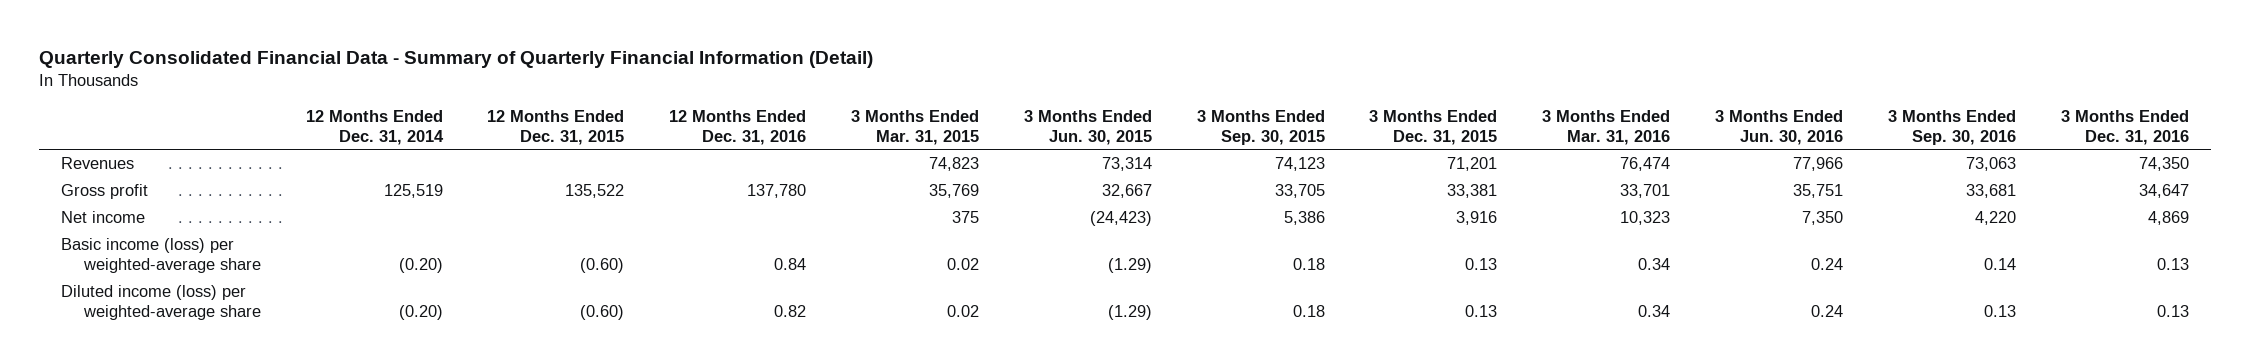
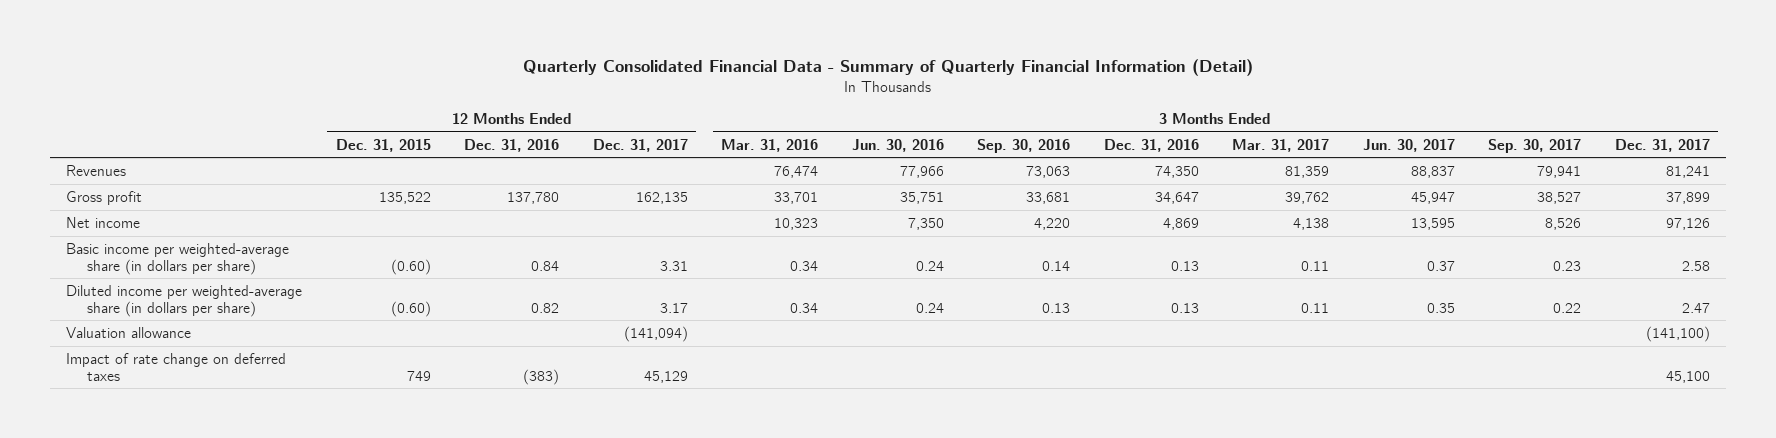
[305,109,444,145] 12 Months Ended Dec. 31, 2014 -> none
[850,109,979,145] 3 Months Ended Mar. 31, 2015 -> none
[1023,109,1152,145] 3 Months Ended Jun. 30, 2015 -> none
[1196,109,1325,145] 3 Months Ended Sep. 30, 2015 -> none
[1369,109,1498,145] 3 Months Ended Dec. 31, 2015 -> none
none -> [592,138,688,152] Dec. 31, 2017
none -> [1232,138,1330,152] Mar. 31, 2017
none -> [1362,138,1455,152] Jun. 30, 2017
none -> [1488,138,1582,153] Sep. 30, 2017
none -> [1614,138,1710,152] Dec. 31, 2017
[61,238,261,273] Basic income (loss) per weighted-average share -> [66,242,290,275] Basic income per weighted-average share (in dollars per share)
[61,285,261,320] Diluted income (loss) per weighted-average share -> [66,284,303,317] Diluted income per weighted-average share (in dollars per share)
none -> [66,326,192,338] Valuation allowance
none -> [66,352,287,381] Impact of rate change on deferred taxes

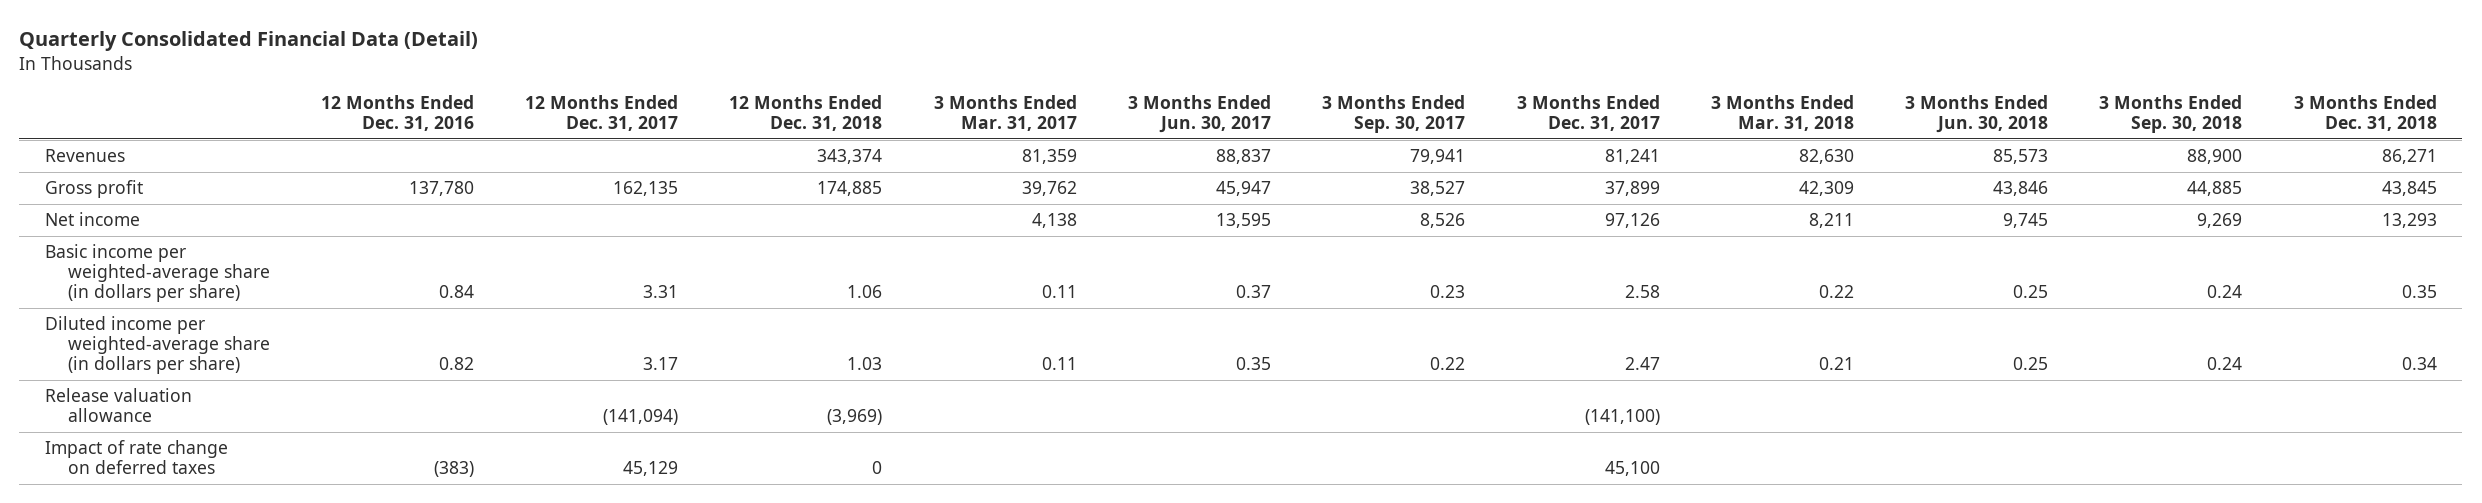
[522,59,1253,77] Quarterly Consolidated Financial Data - Summary of Quarterly Financial Information (Detail) -> [19,31,479,52] Quarterly Consolidated Financial Data (Detail)
[335,138,431,152] Dec. 31, 2015 -> none
[721,138,819,152] Mar. 31, 2016 -> none
[851,138,944,152] Jun. 30, 2016 -> none
[977,138,1071,153] Sep. 30, 2016 -> none
[1103,138,1199,152] Dec. 31, 2016 -> none
none -> [729,95,883,132] 12 Months Ended Dec. 31, 2018
none -> [1710,95,1854,132] 3 Months Ended Mar. 31, 2018
none -> [1905,95,2049,134] 3 Months Ended Jun. 30, 2018
none -> [2099,95,2243,134] 3 Months Ended Sep. 30, 2018
none -> [2293,95,2437,132] 3 Months Ended Dec. 31, 2018
[66,326,192,338] Valuation allowance -> [44,388,192,423] Release valuation allowance

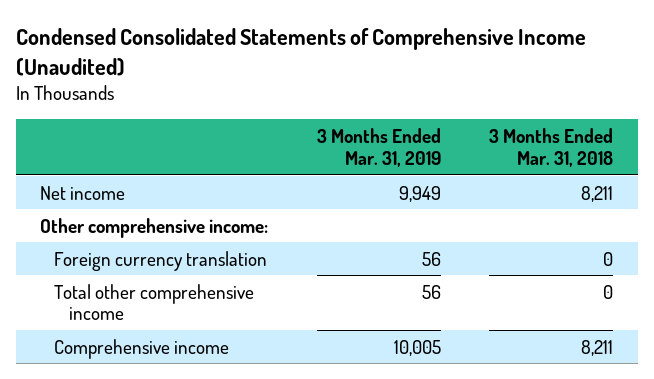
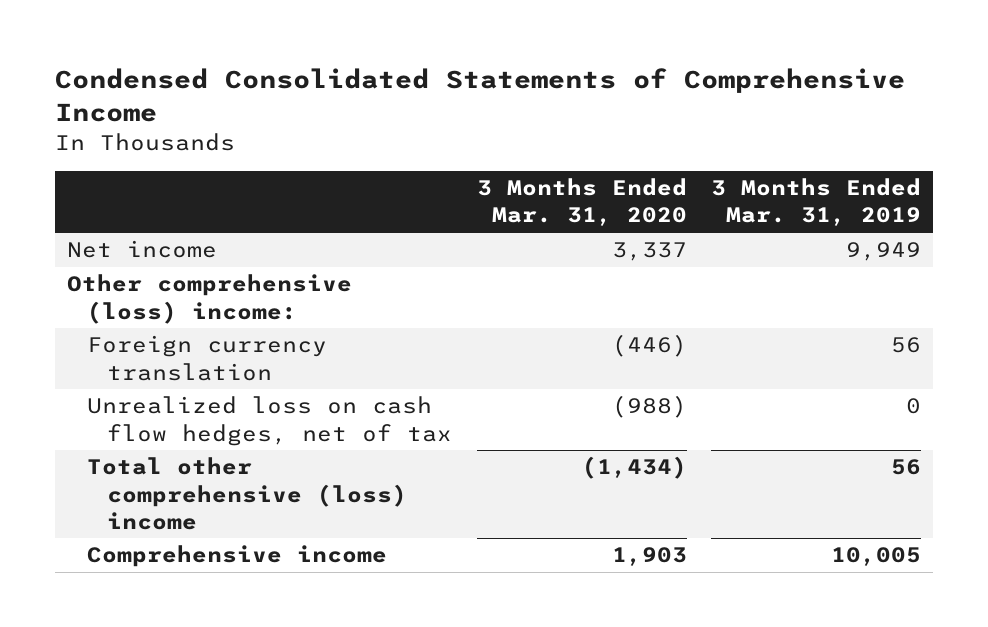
[16,28,587,76] Condensed Consolidated Statements of Comprehensive Income (Unaudited) -> [55,68,906,122] Condensed Consolidated Statements of Comprehensive Income
[489,127,614,167] 3 Months Ended Mar. 31, 2018 -> none
none -> [476,178,687,227] 3 Months Ended Mar. 31, 2020
[40,217,269,238] Other comprehensive income: -> [67,274,353,324] Other comprehensive (loss) income:
none -> [87,396,453,446] Unrealized loss on cash flow hedges, net of tax
[54,283,255,321] Total other comprehensive income -> [87,457,408,530] Total other comprehensive (loss) income

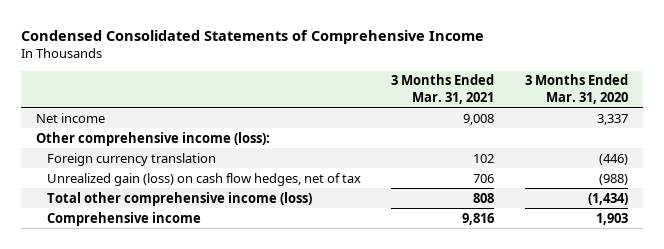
[710,178,921,227] 3 Months Ended Mar. 31, 2019 -> none
none -> [391,74,495,104] 3 Months Ended Mar. 31, 2021
[67,274,353,324] Other comprehensive (loss) income: -> [36,131,271,146] Other comprehensive income (loss):
[87,396,453,446] Unrealized loss on cash flow hedges, net of tax -> [46,172,361,186] Unrealized gain (loss) on cash flow hedges, net of tax
[87,457,408,530] Total other comprehensive (loss) income -> [46,191,312,206] Total other comprehensive income (loss)

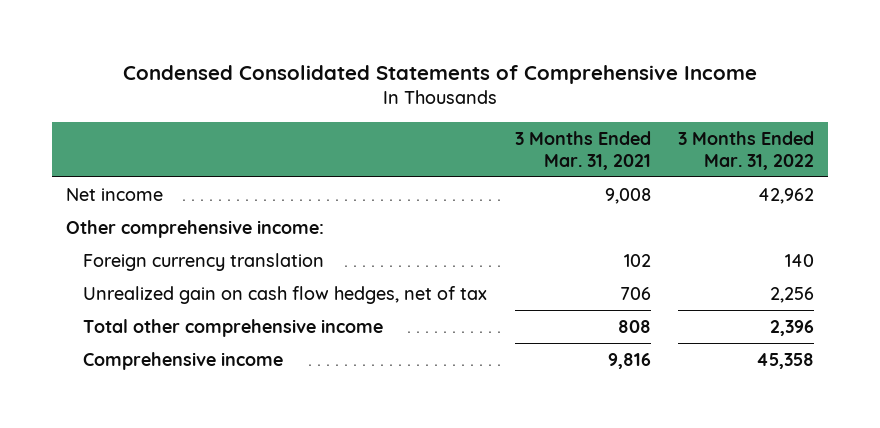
[524,74,628,104] 3 Months Ended Mar. 31, 2020 -> none
none -> [678,131,815,170] 3 Months Ended Mar. 31, 2022
[36,131,271,146] Other comprehensive income (loss): -> [65,219,324,238] Other comprehensive income:
[46,172,361,186] Unrealized gain (loss) on cash flow hedges, net of tax -> [82,285,487,304] Unrealized gain on cash flow hedges, net of tax
[46,191,312,206] Total other comprehensive income (loss) -> [82,318,383,337] Total other comprehensive income

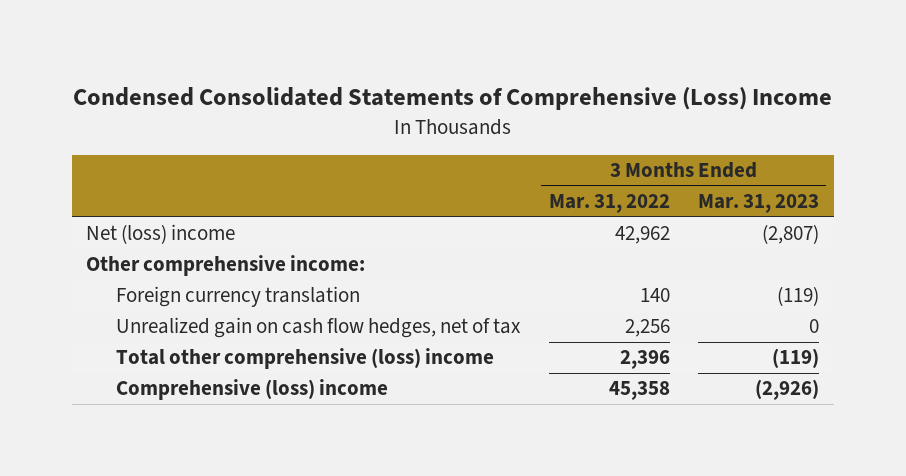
[122,64,757,84] Condensed Consolidated Statements of Comprehensive Income -> [72,87,832,111] Condensed Consolidated Statements of Comprehensive (Loss) Income
[514,131,651,170] 3 Months Ended Mar. 31, 2021 -> none
none -> [698,194,820,214] Mar. 31, 2023
[65,187,163,201] Net income -> [86,224,236,245] Net (loss) income
[82,318,383,337] Total other comprehensive income -> [115,348,494,370] Total other comprehensive (loss) income
[82,351,283,370] Comprehensive income -> [115,379,388,401] Comprehensive (loss) income

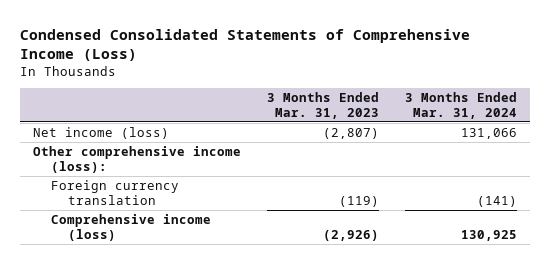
[72,87,832,111] Condensed Consolidated Statements of Comprehensive (Loss) Income -> [20,28,471,61] Condensed Consolidated Statements of Comprehensive Income (Loss)
[548,194,670,214] Mar. 31, 2022 -> none
none -> [405,91,518,119] 3 Months Ended Mar. 31, 2024
[86,224,236,245] Net (loss) income -> [33,126,170,139] Net income (loss)
[86,255,366,277] Other comprehensive income: -> [33,145,242,173] Other comprehensive income (loss):
[115,317,521,339] Unrealized gain on cash flow hedges, net of tax -> none
[115,348,494,370] Total other comprehensive (loss) income -> none
[115,379,388,401] Comprehensive (loss) income -> [50,213,211,241] Comprehensive income (loss)

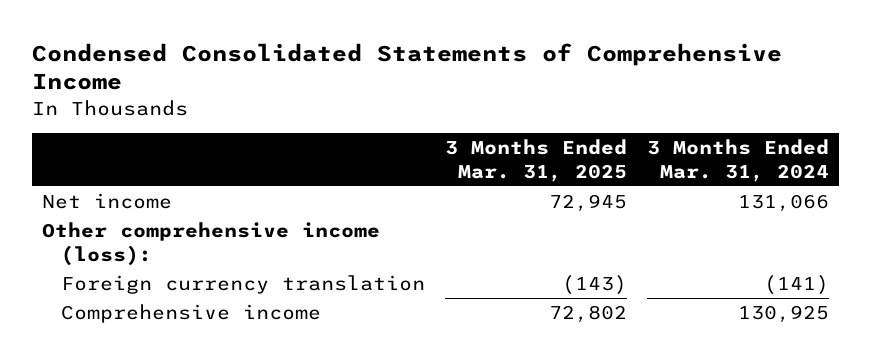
[20,28,471,61] Condensed Consolidated Statements of Comprehensive Income (Loss) -> [31,42,782,91] Condensed Consolidated Statements of Comprehensive Income
[267,91,380,119] 3 Months Ended Mar. 31, 2023 -> none
none -> [444,139,627,182] 3 Months Ended Mar. 31, 2025
[33,126,170,139] Net income (loss) -> [41,193,172,210] Net income
[50,213,211,241] Comprehensive income (loss) -> [60,304,321,324] Comprehensive income

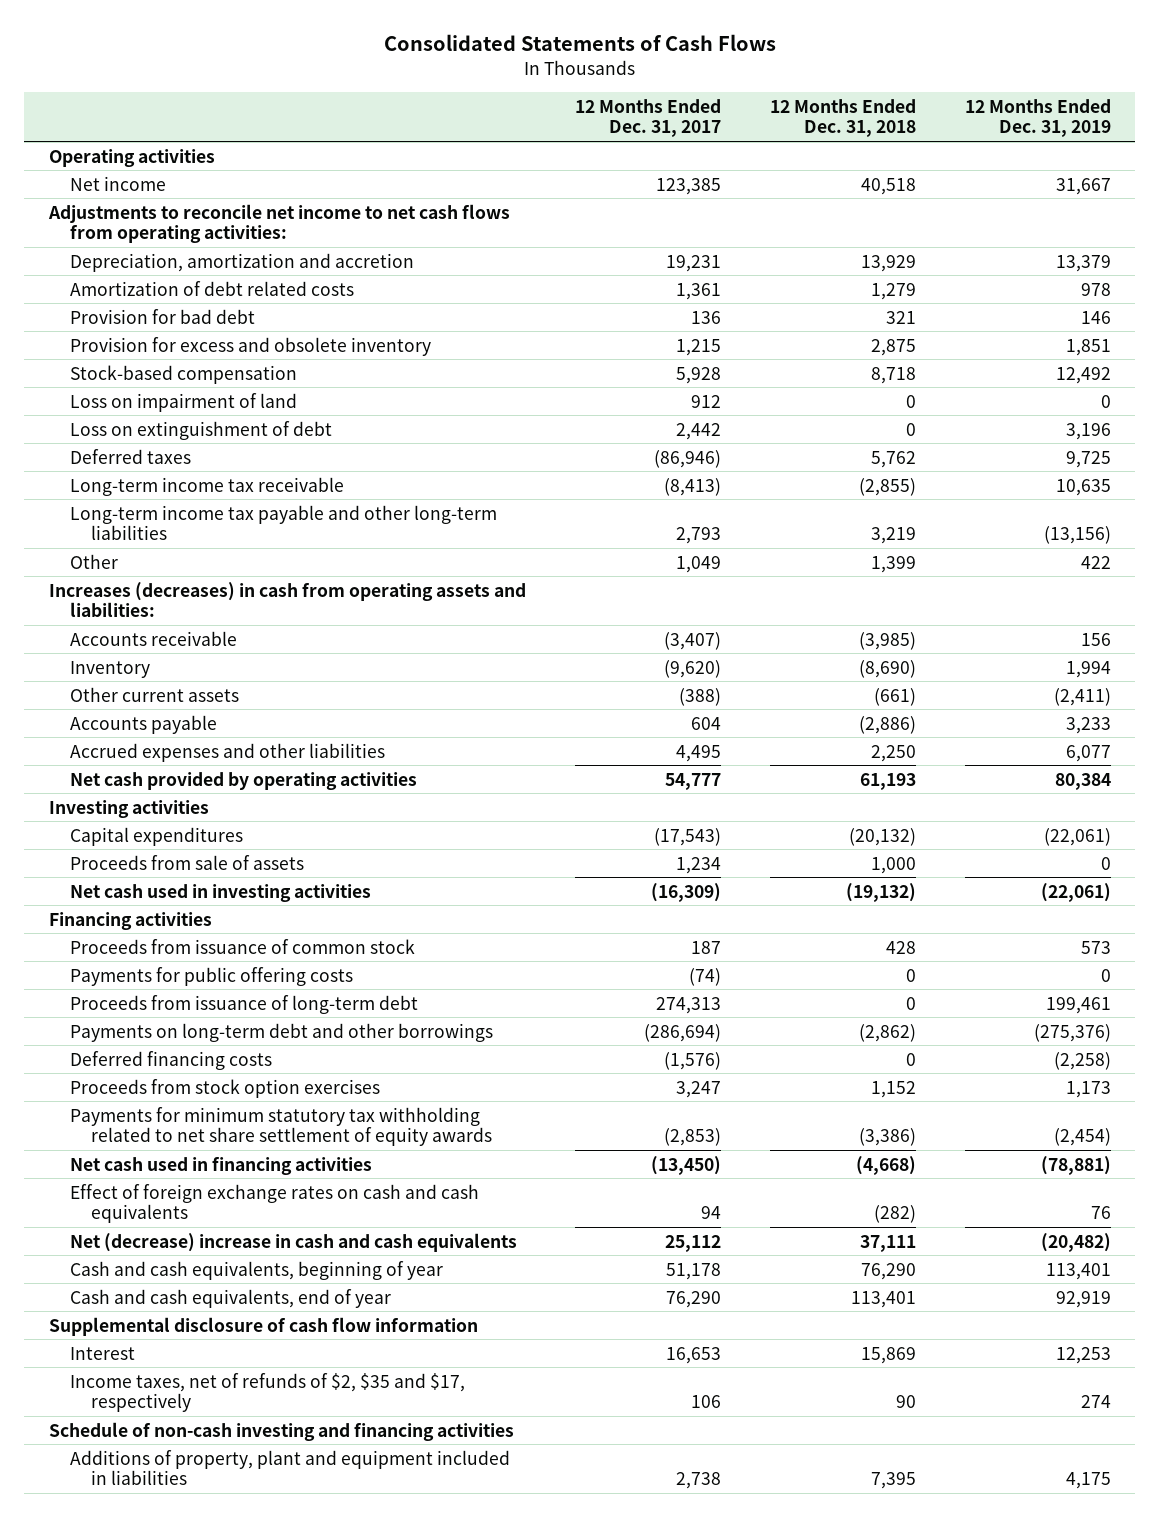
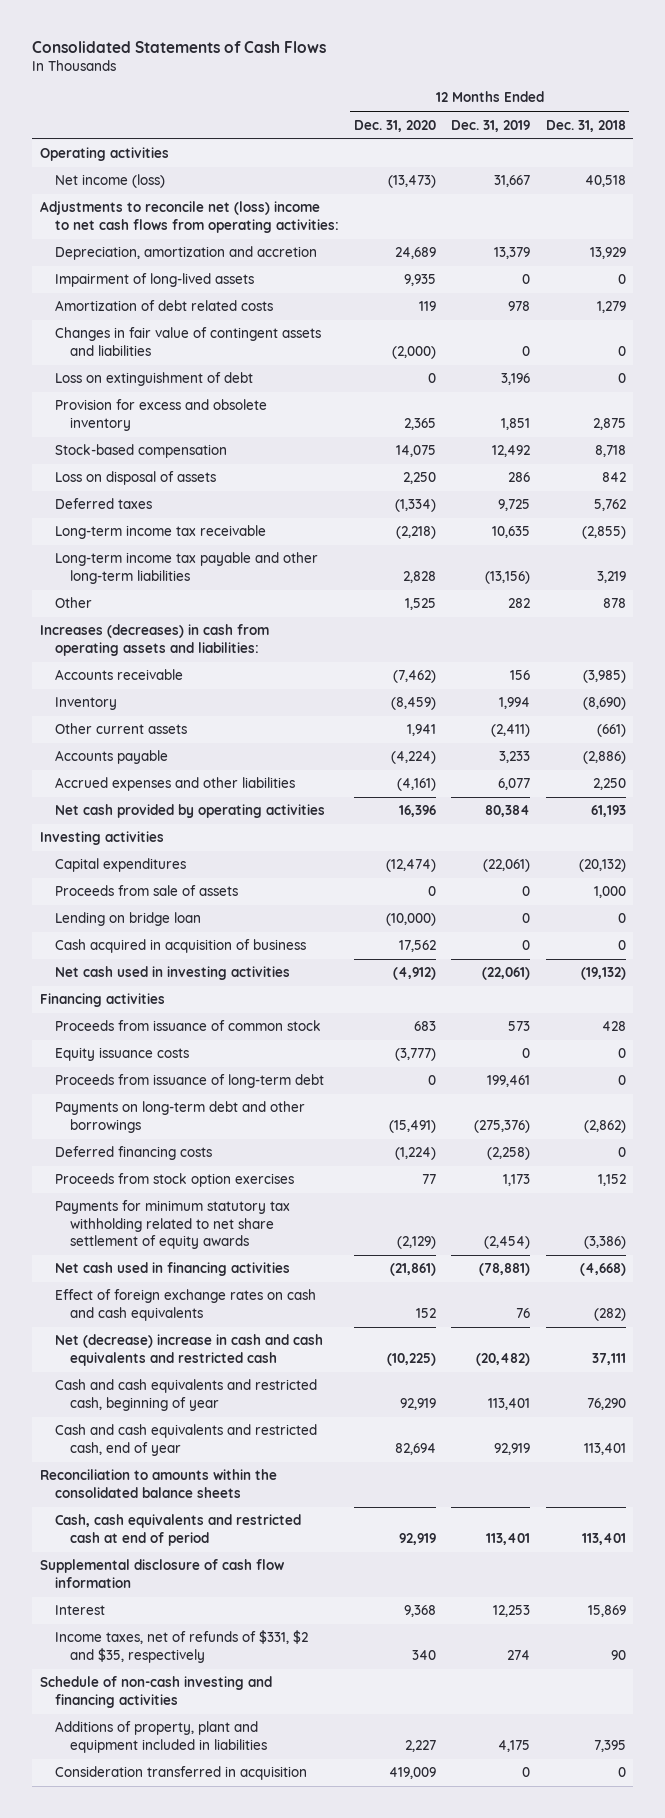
[574,98,721,138] 12 Months Ended Dec. 31, 2017 -> none
none -> [354,119,437,132] Dec. 31, 2020
[69,175,166,191] Net income -> [54,174,165,189] Net income (loss)
[47,203,510,244] Adjustments to reconcile net income to net cash flows from operating activities: -> [39,201,339,233] Adjustments to reconcile net (loss) income to net cash flows from operating activities:
none -> [54,273,254,288] Impairment of long-lived assets
[69,308,255,324] Provision for bad debt -> none
none -> [54,327,321,356] Changes in fair value of contingent assets and liabilities
[69,420,332,440] Loss on extinguishment of debt -> [54,372,253,387] Loss on extinguishment of debt
[69,392,297,412] Loss on impairment of land -> none
none -> [54,471,216,486] Loss on disposal of assets
[870,555,916,573] 1,399 -> [602,598,626,609] 878
[1080,555,1111,569] 422 -> [508,598,531,609] 282
none -> [54,912,201,927] Lending on bridge loan
none -> [54,939,306,954] Cash acquired in acquisition of business
[69,966,353,986] Payments for public offering costs -> [54,1047,189,1062] Equity issuance costs
[69,1232,517,1252] Net (decrease) increase in cash and cash equivalents -> [54,1334,323,1366] Net (decrease) increase in cash and cash equivalents and restricted cash
[69,1260,443,1280] Cash and cash equivalents, beginning of year -> [54,1379,317,1411] Cash and cash equivalents and restricted cash, beginning of year
[69,1288,391,1308] Cash and cash equivalents, end of year -> [54,1424,317,1456] Cash and cash equivalents and restricted cash, end of year
none -> [39,1469,277,1498] Reconciliation to amounts within the consolidated balance sheets
none -> [54,1514,301,1546] Cash, cash equivalents and restricted cash at end of period
[69,1372,465,1413] Income taxes, net of refunds of $2, $35 and $17, respectively -> [54,1630,308,1663] Income taxes, net of refunds of $331, $2 and $35, respectively
none -> [54,1766,307,1781] Consideration transferred in acquisition

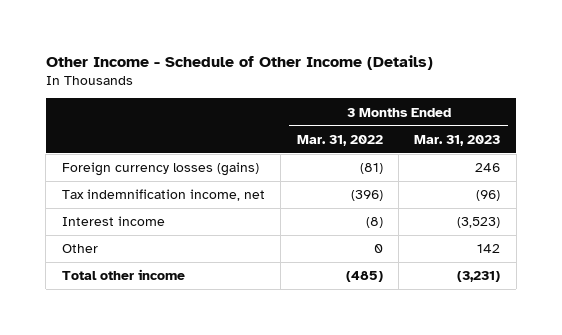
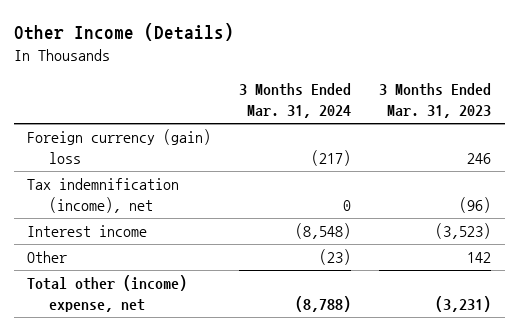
[45,54,433,70] Other Income - Schedule of Other Income (Details) -> [13,23,234,42] Other Income (Details)
[296,134,383,146] Mar. 31, 2022 -> none
none -> [239,83,352,118] 3 Months Ended Mar. 31, 2024
[61,162,259,177] Foreign currency losses (gains) -> [27,129,212,164] Foreign currency (gain) loss
[61,189,265,202] Tax indemnification income, net -> [27,178,180,213] Tax indemnification (income), net
[61,269,185,281] Total other income -> [27,275,188,312] Total other (income) expense, net

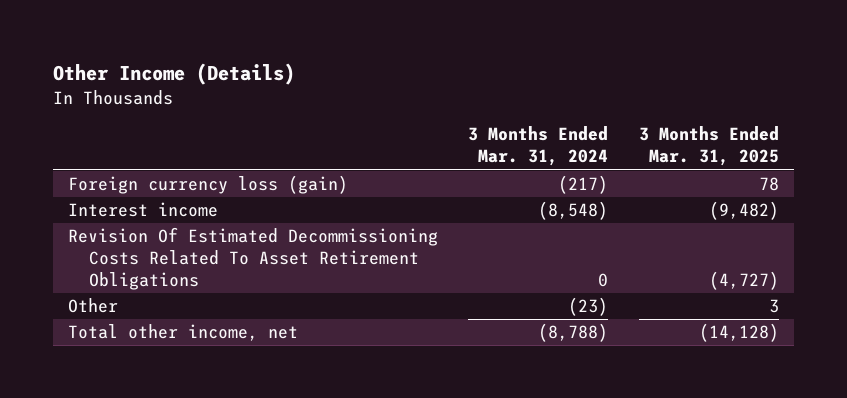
[379,83,492,118] 3 Months Ended Mar. 31, 2023 -> none
none -> [638,126,779,167] 3 Months Ended Mar. 31, 2025
[27,178,180,213] Tax indemnification (income), net -> none
[27,129,212,164] Foreign currency (gain) loss -> [68,175,349,195] Foreign currency loss (gain)
none -> [68,227,439,291] Revision Of Estimated Decommissioning Costs Related To Asset Retirement Obligations
[27,275,188,312] Total other (income) expense, net -> [68,324,299,342] Total other income, net

